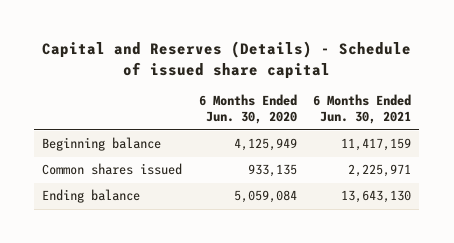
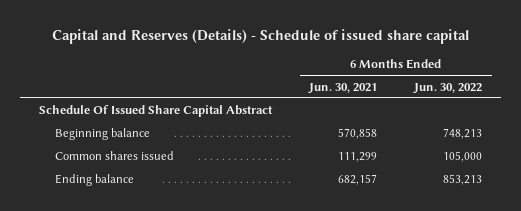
[198,94,297,125] 6 Months Ended Jun. 30, 2020 -> none
none -> [413,82,483,94] Jun. 30, 2022
none -> [39,105,274,118] Schedule Of Issued Share Capital Abstract
[341,138,412,152] 11,417,159 -> [338,128,378,140] 570,858
[348,164,412,178] 2,225,971 -> [338,152,378,163] 111,299
[341,190,412,204] 13,643,130 -> [338,174,378,186] 682,157

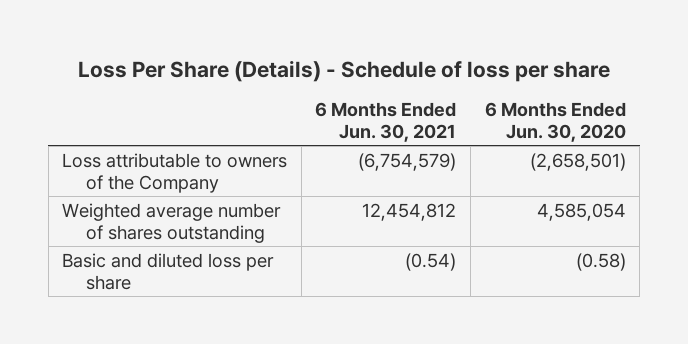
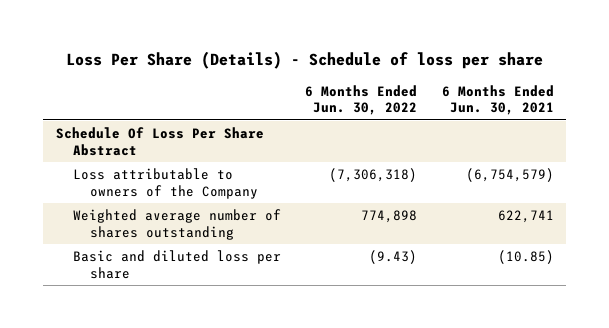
[484,101,626,142] 6 Months Ended Jun. 30, 2020 -> none
none -> [305,84,418,115] 6 Months Ended Jun. 30, 2022
none -> [55,127,264,156] Schedule Of Loss Per Share Abstract
[362,202,457,221] 12,454,812 -> [497,210,554,224] 622,741
[405,252,457,271] (0.54) -> [497,250,554,265] (10.85)

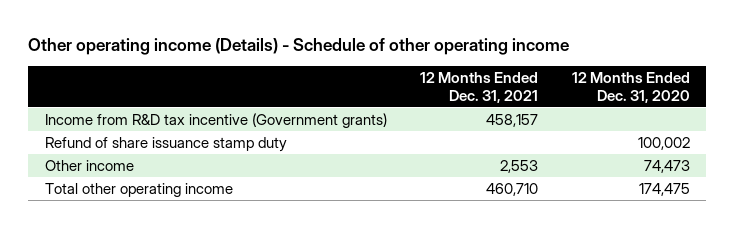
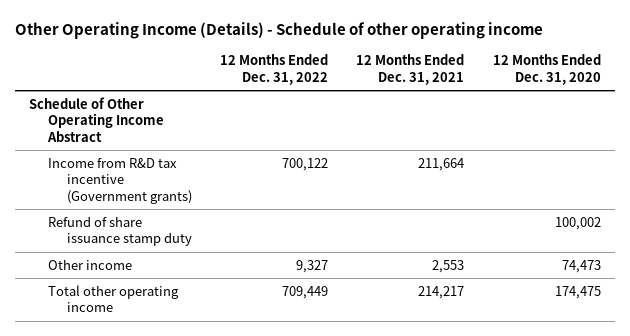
[27,37,569,55] Other operating income (Details) - Schedule of other operating income -> [14,21,543,39] Other Operating Income (Details) - Schedule of other operating income
none -> [220,54,329,86] 12 Months Ended Dec. 31, 2022
none -> [29,96,164,143] Schedule of Other Operating Income Abstract
[486,113,539,127] 458,157 -> [418,157,465,171] 211,664
[486,182,539,196] 460,710 -> [418,285,465,299] 214,217

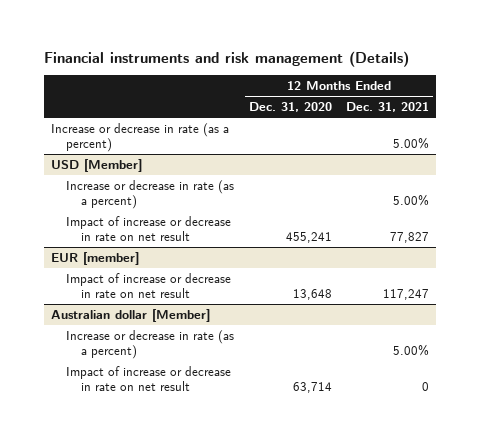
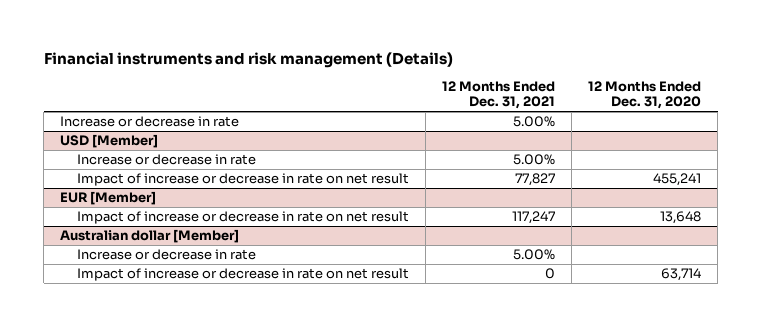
[50,122,229,153] Increase or decrease in rate (as a percent) -> [60,116,240,128] Increase or decrease in rate
[65,179,234,210] Increase or decrease in rate (as a percent) -> [76,154,256,166] Increase or decrease in rate
[50,251,139,265] EUR [member] -> [60,191,157,206] EUR [Member]
[65,329,234,360] Increase or decrease in rate (as a percent) -> [76,249,256,261] Increase or decrease in rate

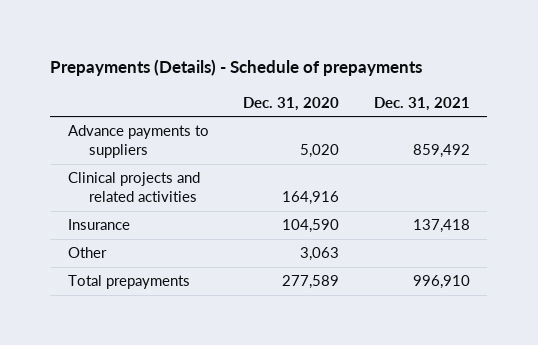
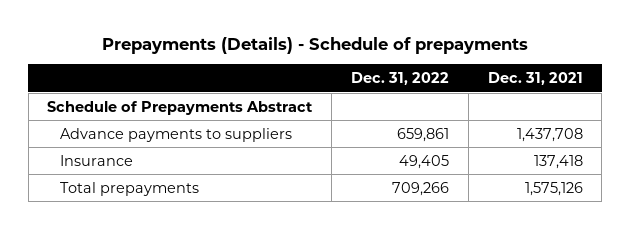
[243,96,340,111] Dec. 31, 2020 -> none
none -> [350,72,449,86] Dec. 31, 2022
[67,172,200,203] Clinical projects and related activities -> none
none -> [47,100,314,115] Schedule of Prepayments Abstract
[413,144,471,159] 859,492 -> [516,127,583,142] 1,437,708
[67,247,107,259] Other -> none
[413,275,471,290] 996,910 -> [524,181,583,196] 1,575,126

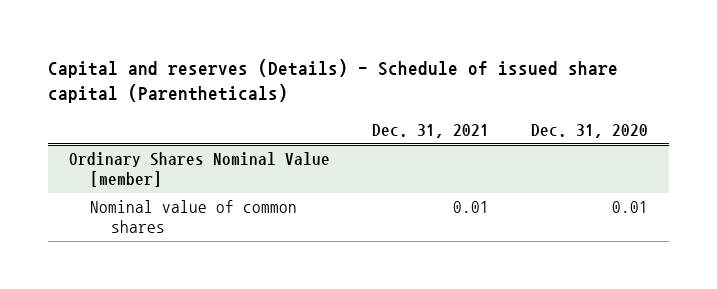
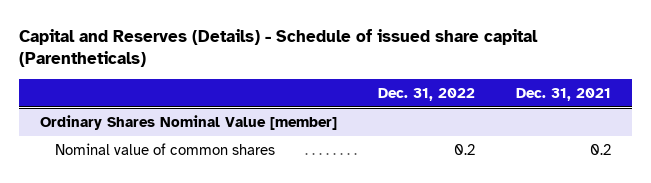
[48,58,619,104] Capital and reserves (Details) - Schedule of issued share capital (Parentheticals) -> [19,28,539,68] Capital and Reserves (Details) - Schedule of issued share capital (Parentheticals)
[530,123,648,138] Dec. 31, 2020 -> none
none -> [378,87,476,101] Dec. 31, 2022
[453,201,490,214] 0.01 -> [590,143,612,155] 0.2

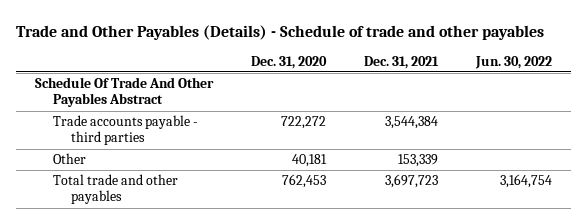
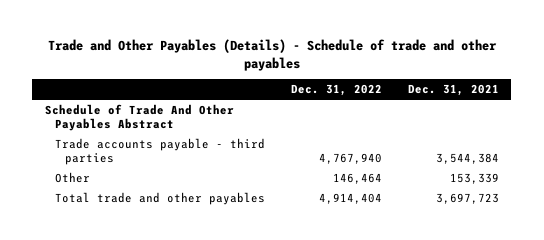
[251,55,328,69] Dec. 31, 2020 -> none
[474,55,552,69] Jun. 30, 2022 -> none
none -> [291,84,383,97] Dec. 31, 2022
[35,77,215,108] Schedule Of Trade And Other Payables Abstract -> [45,103,235,132] Schedule of Trade And Other Payables Abstract

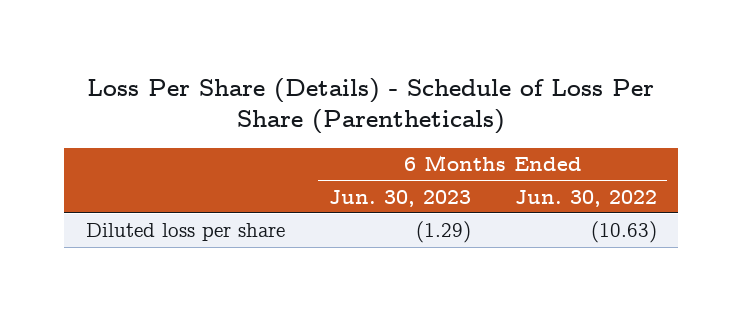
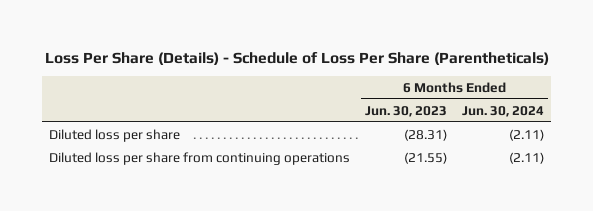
[514,189,657,207] Jun. 30, 2022 -> none
none -> [462,105,545,117] Jun. 30, 2024
[415,221,471,244] (1.29) -> [404,128,448,141] (28.31)
none -> [49,151,351,165] Diluted loss per share from continuing operations

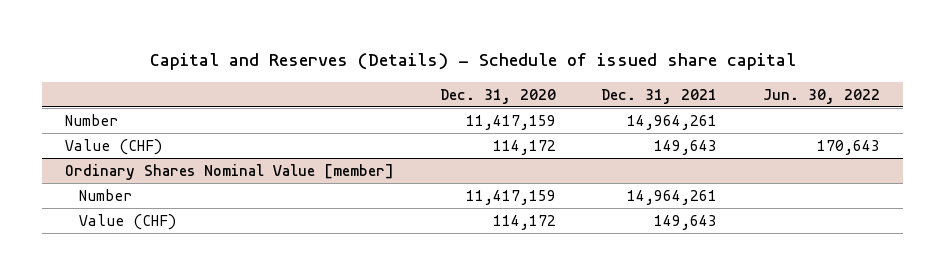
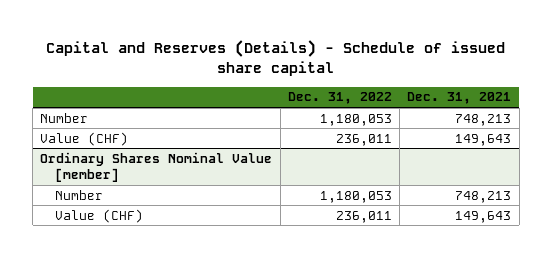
[439,88,556,104] Dec. 31, 2020 -> none
[763,88,881,104] Jun. 30, 2022 -> none
none -> [287,92,392,105] Dec. 31, 2022
[627,114,718,130] 14,964,261 -> [455,113,512,126] 748,213
[627,189,718,205] 14,964,261 -> [455,190,512,203] 748,213

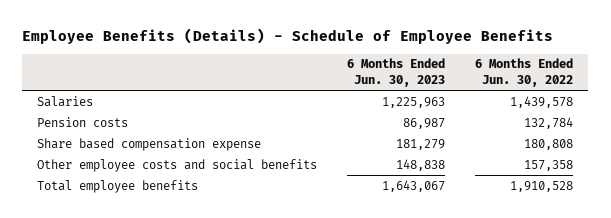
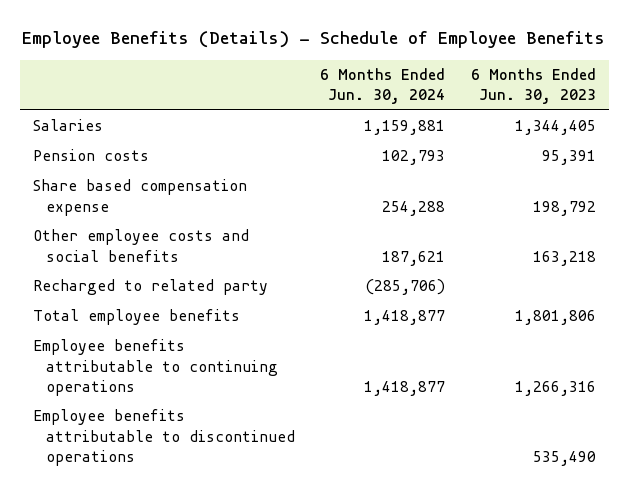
[475,58,574,87] 6 Months Ended Jun. 30, 2022 -> none
none -> [320,67,446,105] 6 Months Ended Jun. 30, 2024
[382,96,446,108] 1,225,963 -> [514,120,596,136] 1,344,405
[403,117,446,129] 86,987 -> [541,150,596,166] 95,391
[396,138,446,150] 181,279 -> [532,200,596,216] 198,792
[396,158,446,171] 148,838 -> [532,250,596,266] 163,218
none -> [32,279,268,296] Recharged to related party
[382,179,446,192] 1,643,067 -> [514,310,596,326] 1,801,806
none -> [32,339,278,396] Employee benefits attributable to continuing operations
none -> [32,409,295,466] Employee benefits attributable to discontinued operations

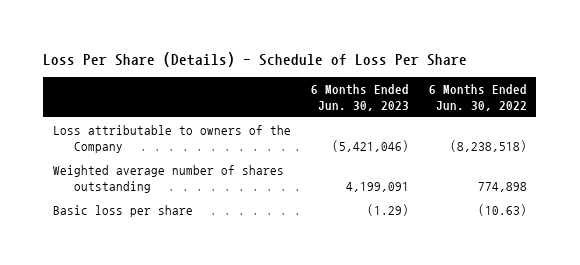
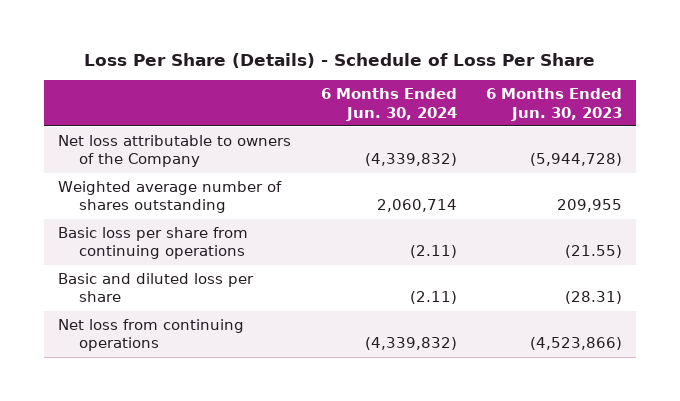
[428,84,527,111] 6 Months Ended Jun. 30, 2022 -> none
none -> [320,88,457,121] 6 Months Ended Jun. 30, 2024
[53,125,292,153] Loss attributable to owners of the Company -> [58,134,292,168] Net loss attributable to owners of the Company
[331,139,409,152] (5,421,046) -> [529,153,622,167] (5,944,728)
[345,181,409,192] 4,199,091 -> [556,199,622,213] 209,955
none -> [58,226,249,260] Basic loss per share from continuing operations
[53,205,194,218] Basic loss per share -> [58,272,255,303] Basic and diluted loss per share
[366,204,409,217] (1.29) -> [564,291,622,305] (28.31)
none -> [58,318,245,352] Net loss from continuing operations

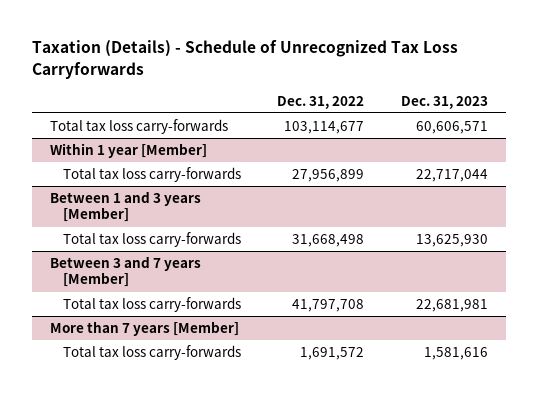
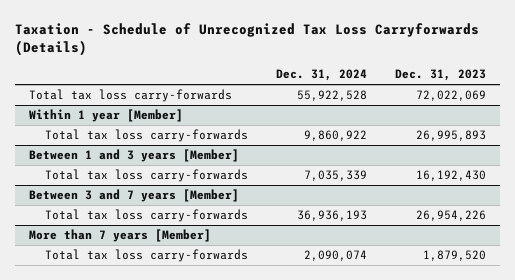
[32,40,459,79] Taxation (Details) - Schedule of Unrecognized Tax Loss Carryforwards -> [15,22,480,57] Taxation - Schedule of Unrecognized Tax Loss Carryforwards (Details)
[277,95,365,109] Dec. 31, 2022 -> none
none -> [275,69,367,82] Dec. 31, 2024
[415,121,488,135] 60,606,571 -> [415,90,486,102] 72,022,069
[415,169,488,183] 22,717,044 -> [415,130,486,142] 26,995,893
[415,234,488,248] 13,625,930 -> [415,170,486,182] 16,192,430
[415,299,488,313] 22,681,981 -> [415,210,486,222] 26,954,226
[423,347,488,361] 1,581,616 -> [422,250,486,262] 1,879,520

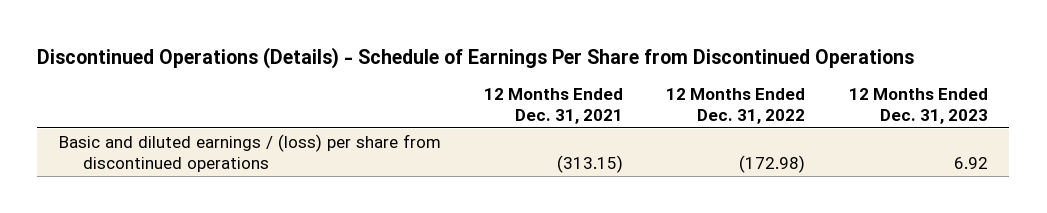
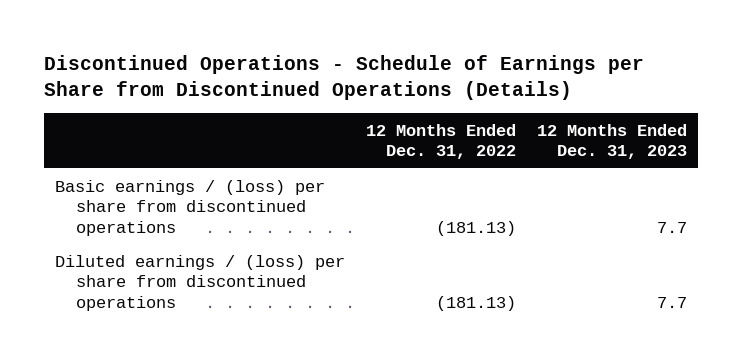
[37,46,915,69] Discontinued Operations (Details) - Schedule of Earnings Per Share from Discontinued Operations -> [44,55,645,101] Discontinued Operations - Schedule of Earnings per Share from Discontinued Operations (Details)
[484,87,624,124] 12 Months Ended Dec. 31, 2021 -> none
[58,133,441,173] Basic and diluted earnings / (loss) per share from discontinued operations -> [54,179,325,236] Basic earnings / (loss) per share from discontinued operations
[739,155,806,174] (172.98) -> [436,220,517,236] (181.13)
[953,157,988,170] 6.92 -> [657,221,688,233] 7.7
none -> [54,254,345,311] Diluted earnings / (loss) per share from discontinued operations

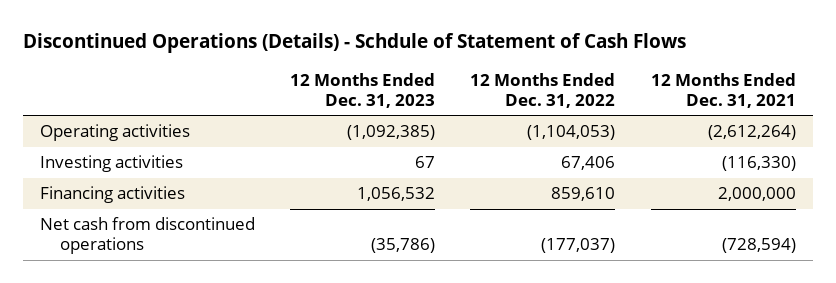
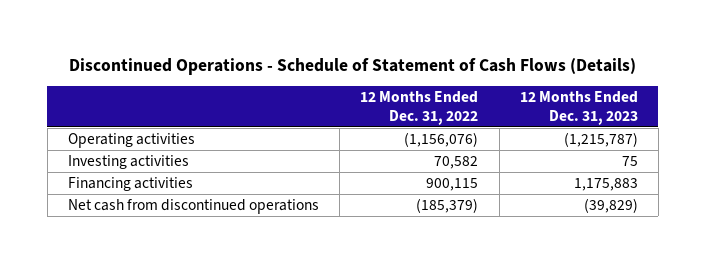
[22,33,686,54] Discontinued Operations (Details) - Schdule of Statement of Cash Flows -> [68,57,636,75] Discontinued Operations - Schedule of Statement of Cash Flows (Details)
[650,73,796,108] 12 Months Ended Dec. 31, 2021 -> none
[347,125,436,141] (1,092,385) -> [563,132,638,148] (1,215,787)
[527,125,616,141] (1,104,053) -> [404,132,479,148] (1,156,076)
[415,156,436,169] 67 -> [621,156,638,167] 75
[561,156,616,171] 67,406 -> [434,156,479,170] 70,582
[357,187,436,202] 1,056,532 -> [573,178,638,192] 1,175,883
[551,187,616,202] 859,610 -> [426,178,479,192] 900,115
[371,237,436,253] (35,786) -> [583,198,638,214] (39,829)
[541,237,616,253] (177,037) -> [416,198,479,214] (185,379)

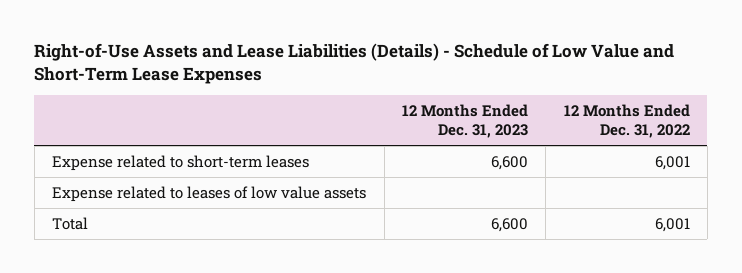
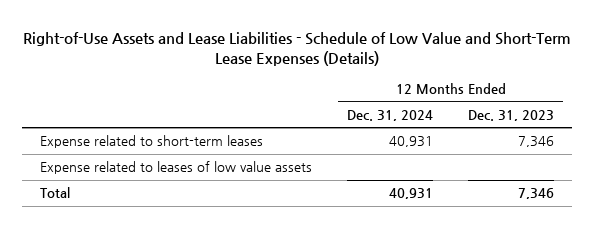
[34,43,675,85] Right-of-Use Assets and Lease Liabilities (Details) - Schedule of Low Value and Short-Term Lease Expenses -> [23,31,572,66] Right-of-Use Assets and Lease Liabilities - Schedule of Low Value and Short-Term Lease Expenses (Details)
[563,104,690,139] 12 Months Ended Dec. 31, 2022 -> none
none -> [347,109,434,121] Dec. 31, 2024
[490,155,528,170] 6,600 -> [518,136,555,148] 7,346
[490,217,528,232] 6,600 -> [518,188,555,200] 7,346

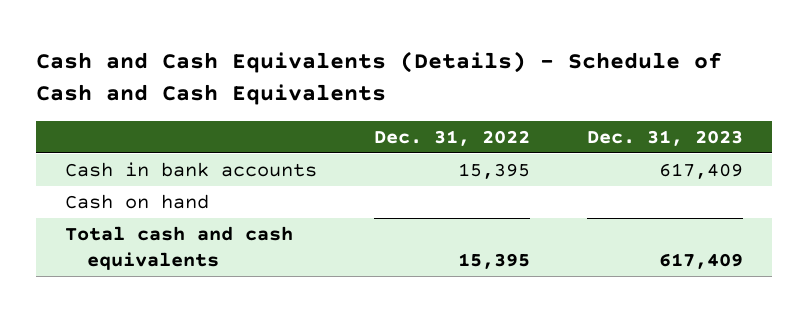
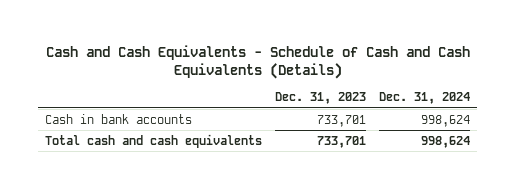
[36,51,723,106] Cash and Cash Equivalents (Details) - Schedule of Cash and Cash Equivalents -> [45,44,470,79] Cash and Cash Equivalents - Schedule of Cash and Cash Equivalents (Details)
[373,130,530,147] Dec. 31, 2022 -> none
none -> [379,92,471,105] Dec. 31, 2024
[64,193,209,209] Cash on hand -> none
[659,162,744,179] 617,409 -> [317,114,367,127] 733,701
[659,253,744,270] 617,409 -> [317,135,367,148] 733,701

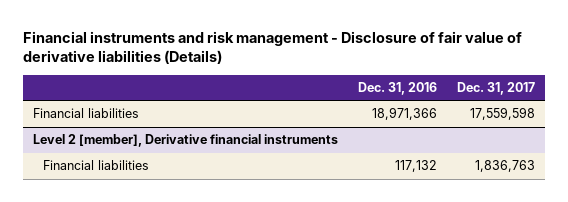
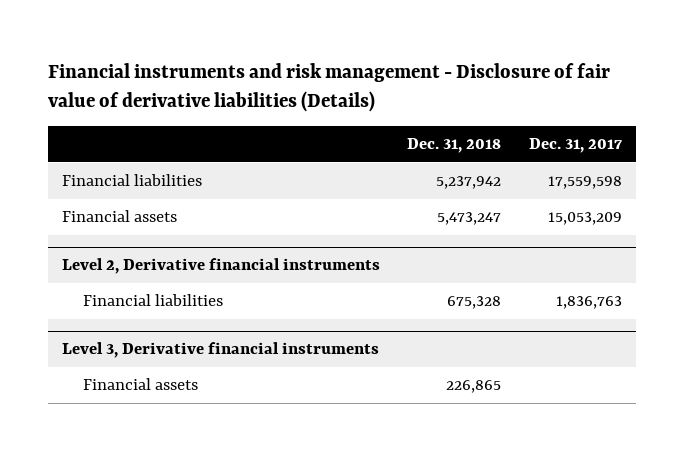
[358,82,438,96] Dec. 31, 2016 -> none
none -> [407,138,502,154] Dec. 31, 2018
none -> [61,210,177,223] Financial assets
[33,134,339,148] Level 2 [member], Derivative financial instruments -> [61,258,380,275] Level 2, Derivative financial instruments
none -> [61,342,379,359] Level 3, Derivative financial instruments
none -> [82,378,198,391] Financial assets

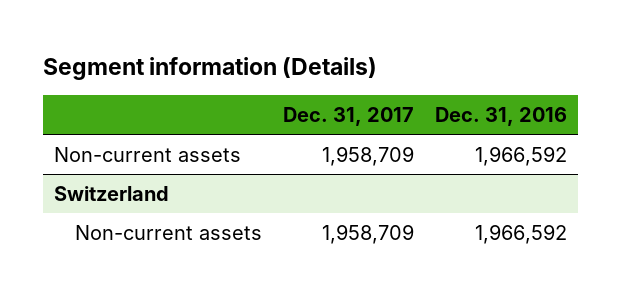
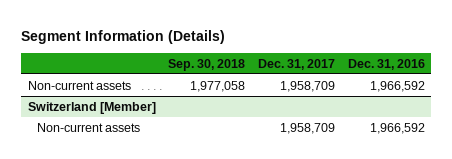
[43,56,378,80] Segment information (Details) -> [21,29,226,44] Segment Information (Details)
none -> [168,58,246,71] Sep. 30, 2018
[53,186,169,202] Switzerland -> [27,101,156,114] Switzerland [Member]

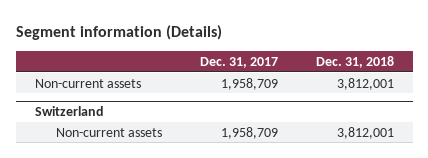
[21,29,226,44] Segment Information (Details) -> [15,25,222,41] Segment information (Details)
[168,58,246,71] Sep. 30, 2018 -> none
[347,58,425,70] Dec. 31, 2016 -> none
none -> [315,55,394,68] Dec. 31, 2018
[27,101,156,114] Switzerland [Member] -> [34,106,104,117] Switzerland

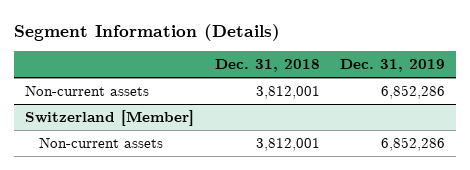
[15,25,222,41] Segment information (Details) -> [14,23,281,41] Segment Information (Details)
[199,56,278,68] Dec. 31, 2017 -> none
none -> [340,58,446,72] Dec. 31, 2019
[34,106,104,117] Switzerland -> [24,110,194,127] Switzerland [Member]

